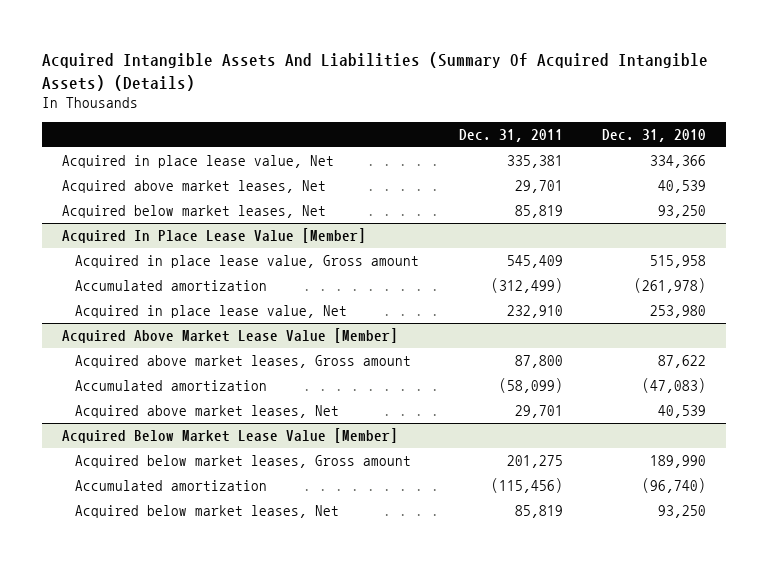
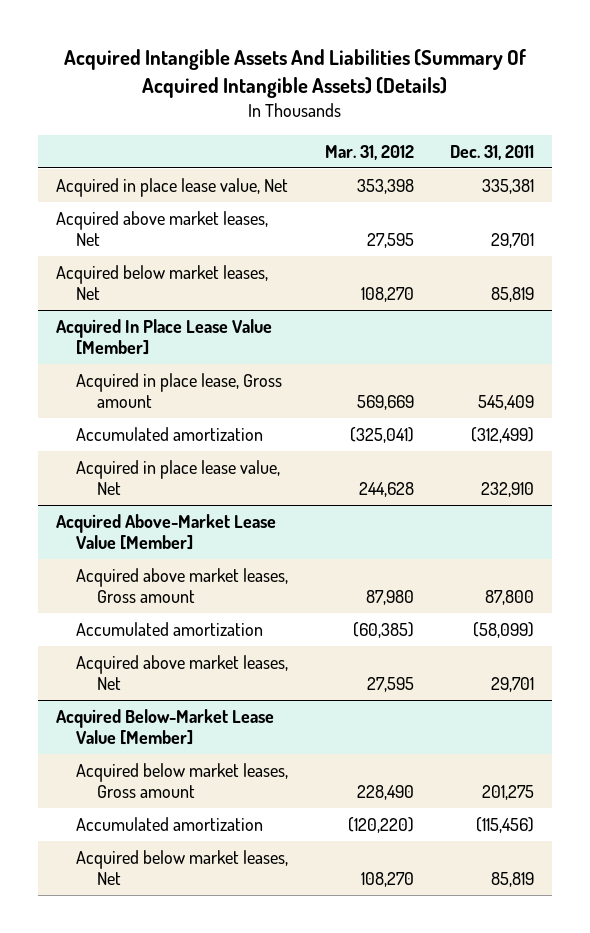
[602,128,707,142] Dec. 31, 2010 -> none
none -> [324,144,414,160] Mar. 31, 2012
[74,255,419,269] Acquired in place lease value, Gross amount -> [76,373,283,409] Acquired in place lease, Gross amount
[62,328,399,344] Acquired Above Market Lease Value [Member] -> [55,514,276,551] Acquired Above-Market Lease Value [Member]
[62,428,399,444] Acquired Below Market Lease Value [Member] -> [55,709,274,746] Acquired Below-Market Lease Value [Member]

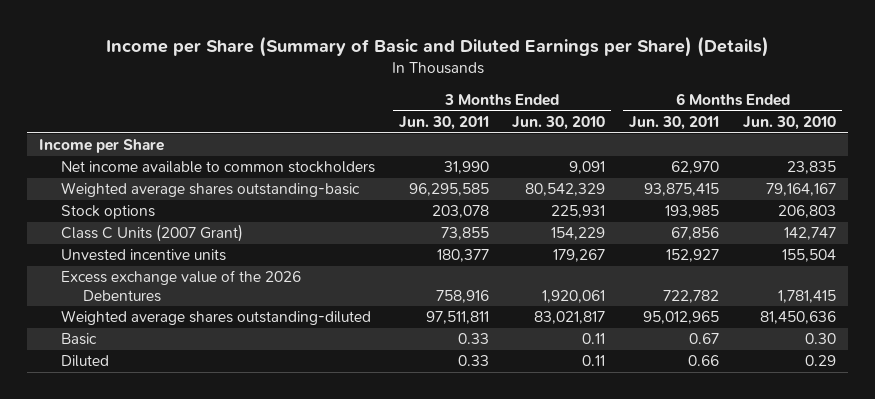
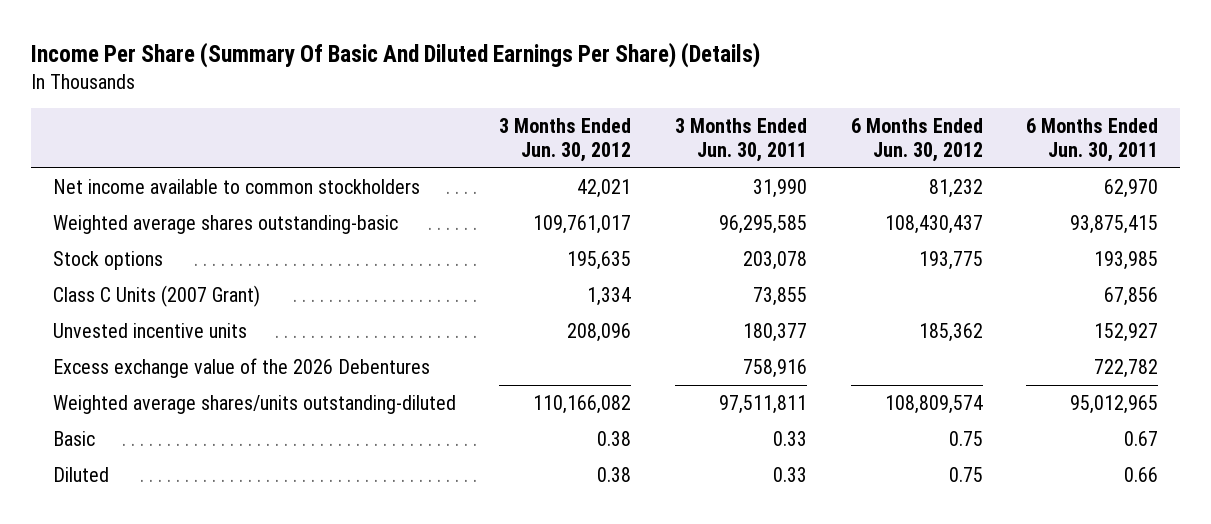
[105,35,769,57] Income per Share (Summary of Basic and Diluted Earnings per Share) (Details) -> [30,41,760,68] Income Per Share (Summary Of Basic And Diluted Earnings Per Share) (Details)
[512,116,606,131] Jun. 30, 2010 -> none
[743,116,837,131] Jun. 30, 2010 -> none
none -> [499,118,632,162] 3 Months Ended Jun. 30, 2012
none -> [850,118,983,162] 6 Months Ended Jun. 30, 2012
[39,139,165,154] Income per Share -> none
[60,310,371,326] Weighted average shares outstanding-diluted -> [52,395,456,415] Weighted average shares/units outstanding-diluted

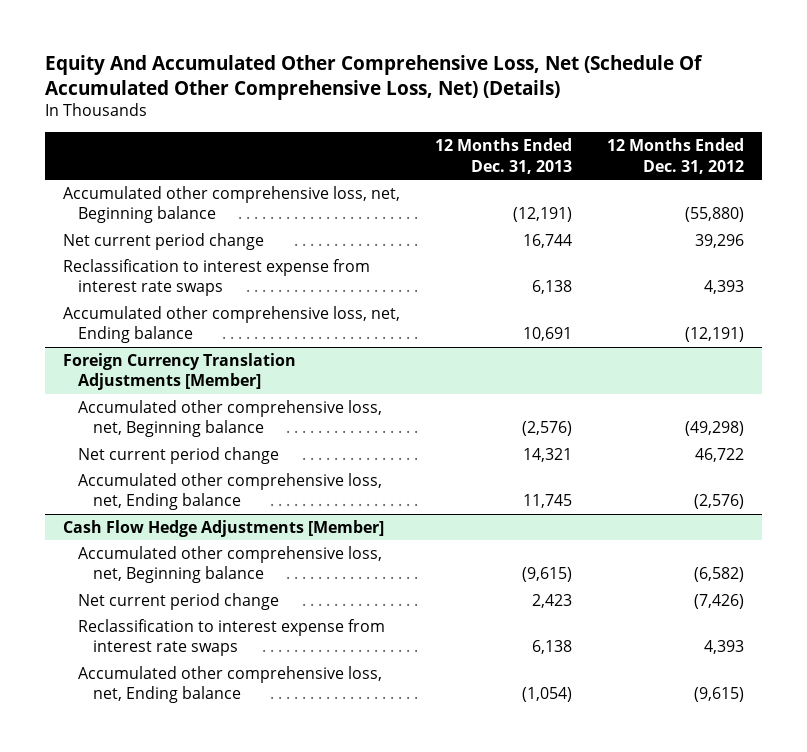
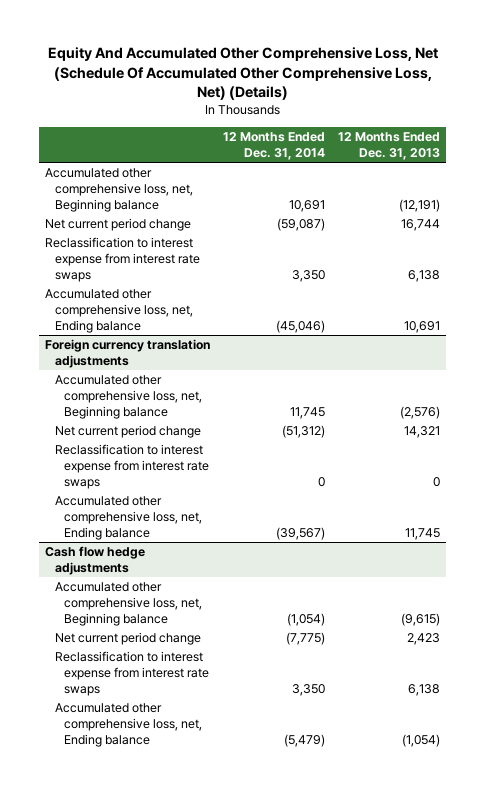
[607,138,745,174] 12 Months Ended Dec. 31, 2012 -> none
none -> [223,132,326,161] 12 Months Ended Dec. 31, 2014
[62,352,296,391] Foreign Currency Translation Adjustments [Member] -> [45,339,211,369] Foreign currency translation adjustments
none -> [54,444,209,490] Reclassification to interest expense from interest rate swaps
[62,519,384,537] Cash Flow Hedge Adjustments [Member] -> [45,546,146,576] Cash flow hedge adjustments

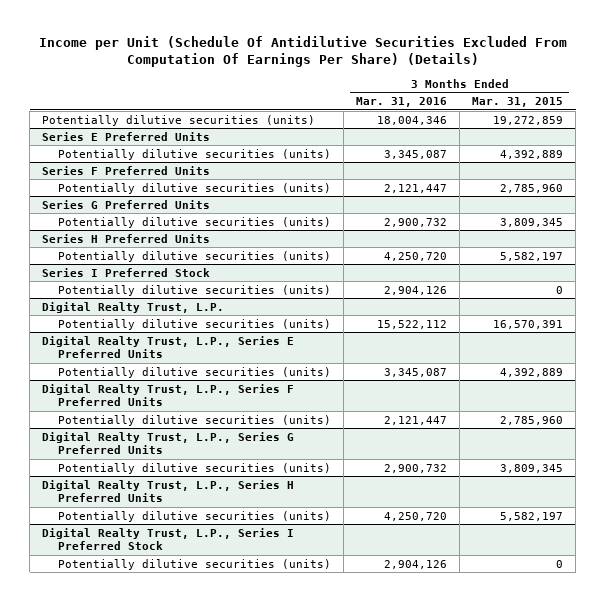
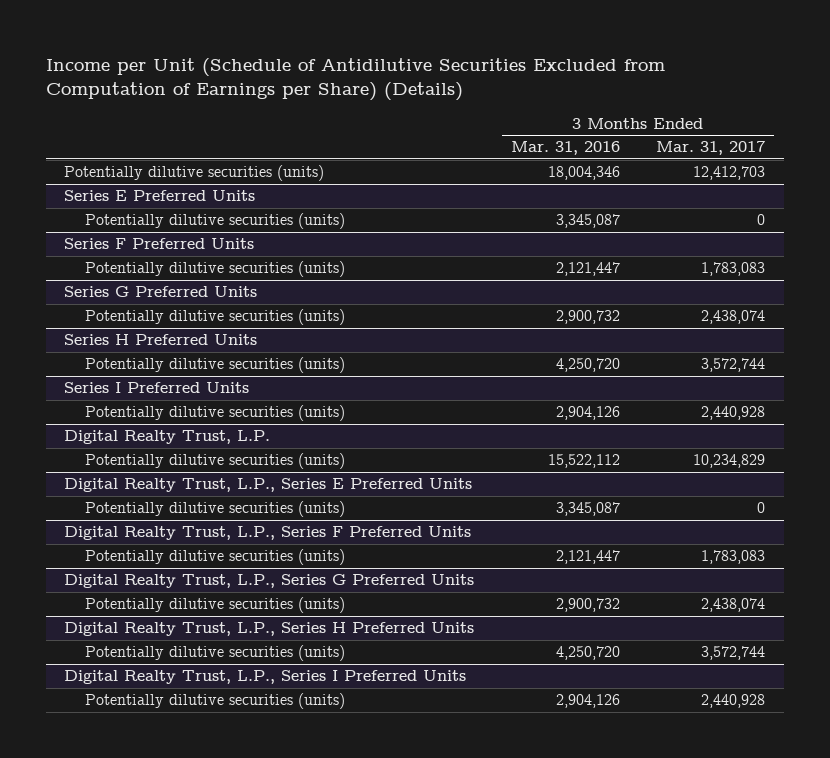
[38,35,567,68] Income per Unit (Schedule Of Antidilutive Securities Excluded From Computation Of Earnings Per Share) (Details) -> [46,57,666,102] Income per Unit (Schedule of Antidilutive Securities Excluded from Computation of Earnings per Share) (Details)
[472,97,564,108] Mar. 31, 2015 -> none
none -> [656,141,766,156] Mar. 31, 2017
[42,267,211,277] Series I Preferred Stock -> [64,382,250,394] Series I Preferred Units
[42,527,295,551] Digital Realty Trust, L.P., Series I Preferred Stock -> [64,670,467,685] Digital Realty Trust, L.P., Series I Preferred Units

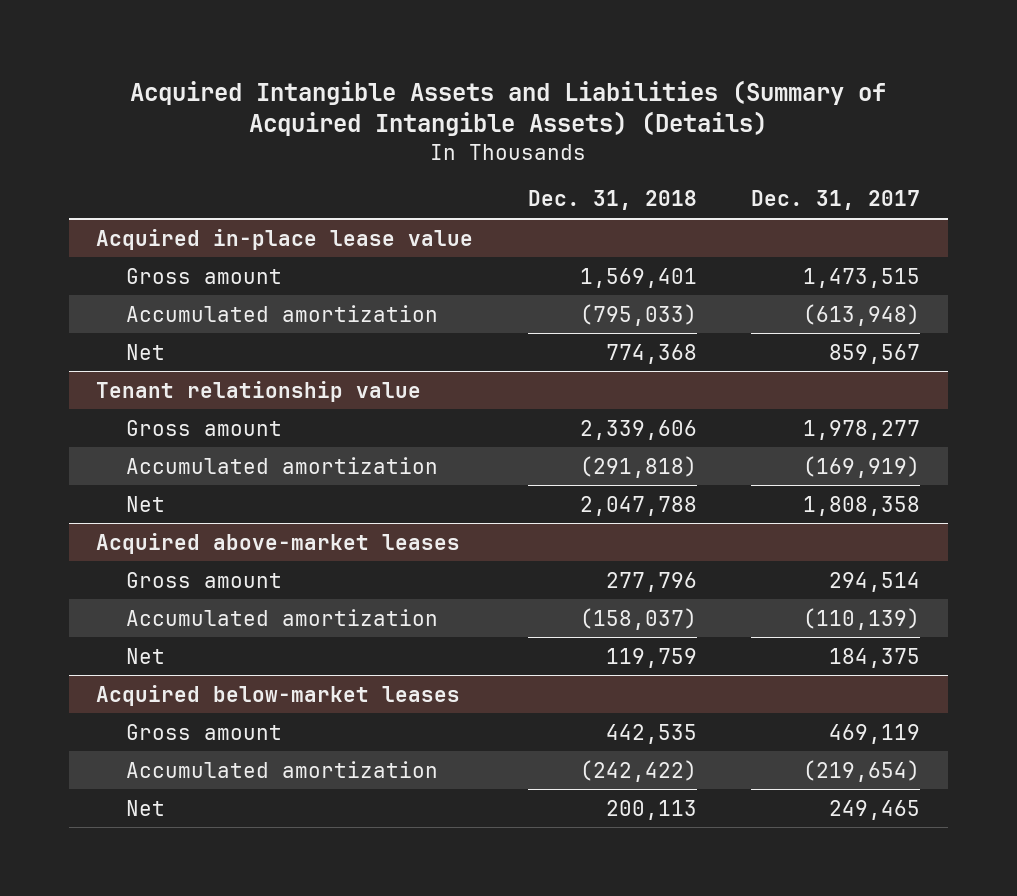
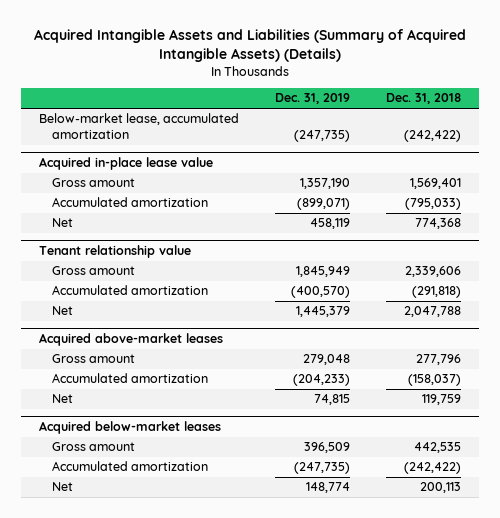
[751,190,921,211] Dec. 31, 2017 -> none
none -> [274,93,350,105] Dec. 31, 2019
none -> [38,113,239,139] Below-market lease, accumulated amortization

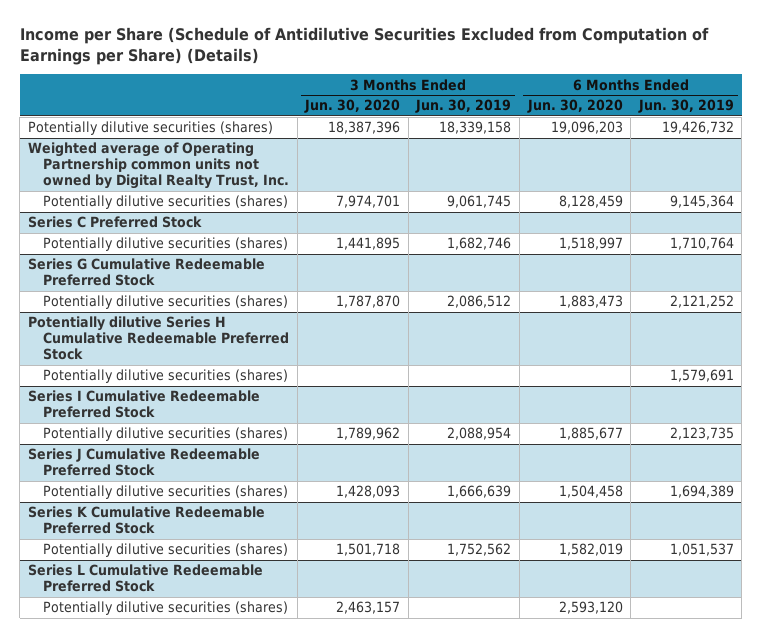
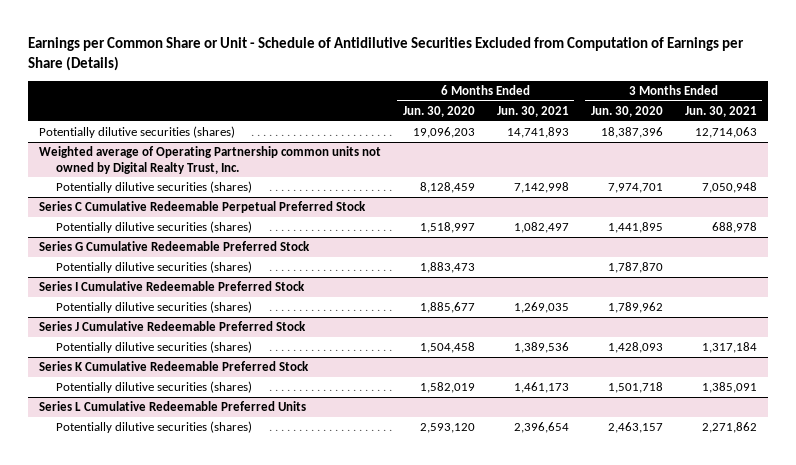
[19,27,709,65] Income per Share (Schedule of Antidilutive Securities Excluded from Computation of Earnings per Share) (Details) -> [27,36,744,71] Earnings per Common Share or Unit - Schedule of Antidilutive Securities Excluded from Computation of Earnings per Share (Details)
[415,99,512,114] Jun. 30, 2019 -> none
[637,99,734,114] Jun. 30, 2019 -> none
none -> [496,105,569,117] Jun. 30, 2021
none -> [684,105,757,117] Jun. 30, 2021
[27,216,202,229] Series C Preferred Stock -> [38,201,366,214] Series C Cumulative Redeemable Perpetual Preferred Stock
[27,316,289,361] Potentially dilutive Series H Cumulative Redeemable Preferred Stock -> none
[42,369,288,384] Potentially dilutive securities (shares) -> none
[27,564,263,593] Series L Cumulative Redeemable Preferred Stock -> [38,401,306,412] Series L Cumulative Redeemable Preferred Units

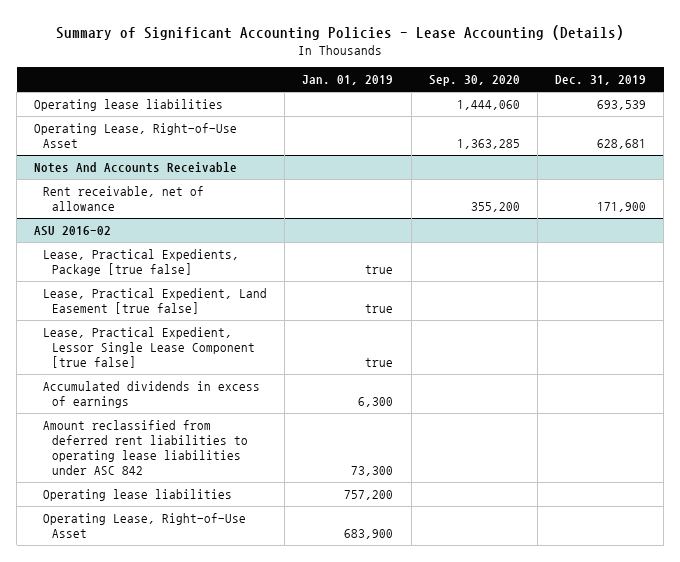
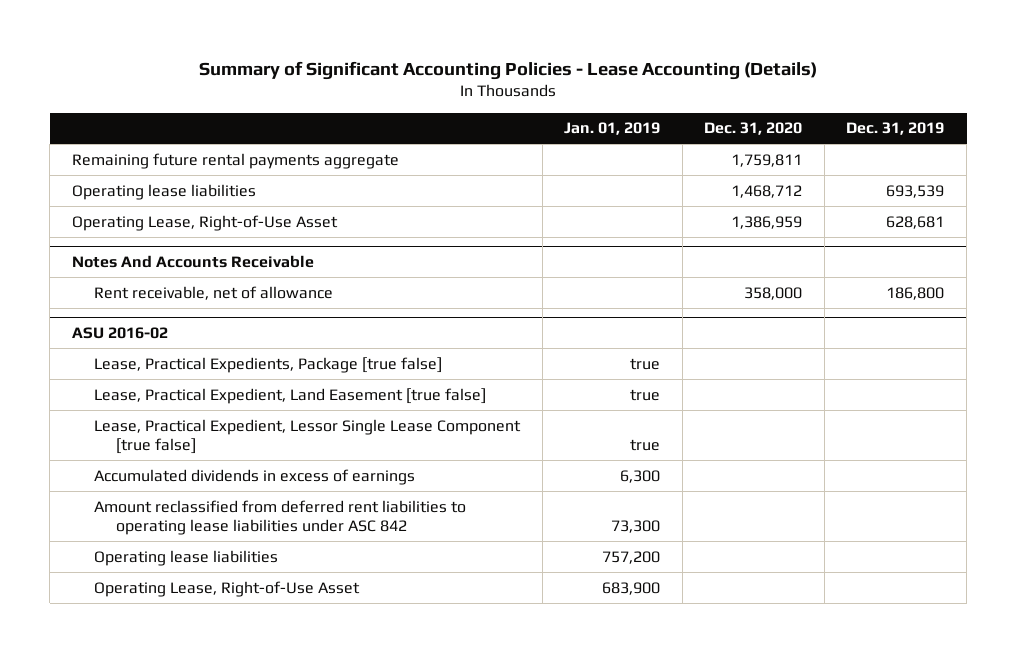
[428,75,520,87] Sep. 30, 2020 -> none
none -> [704,122,803,136] Dec. 31, 2020
none -> [71,152,399,169] Remaining future rental payments aggregate
[596,202,646,213] 171,900 -> [886,286,945,300] 186,800

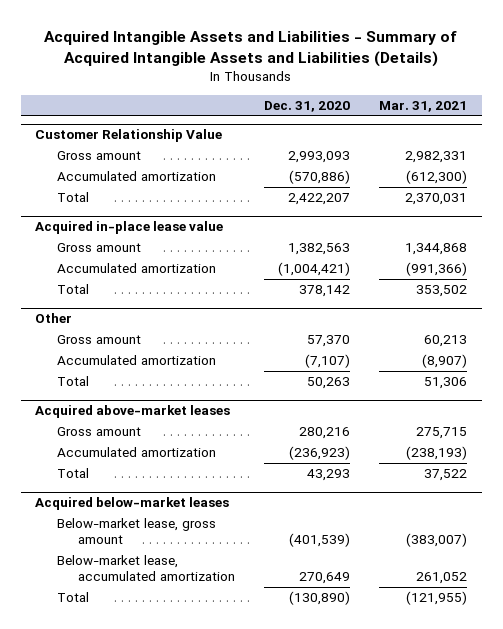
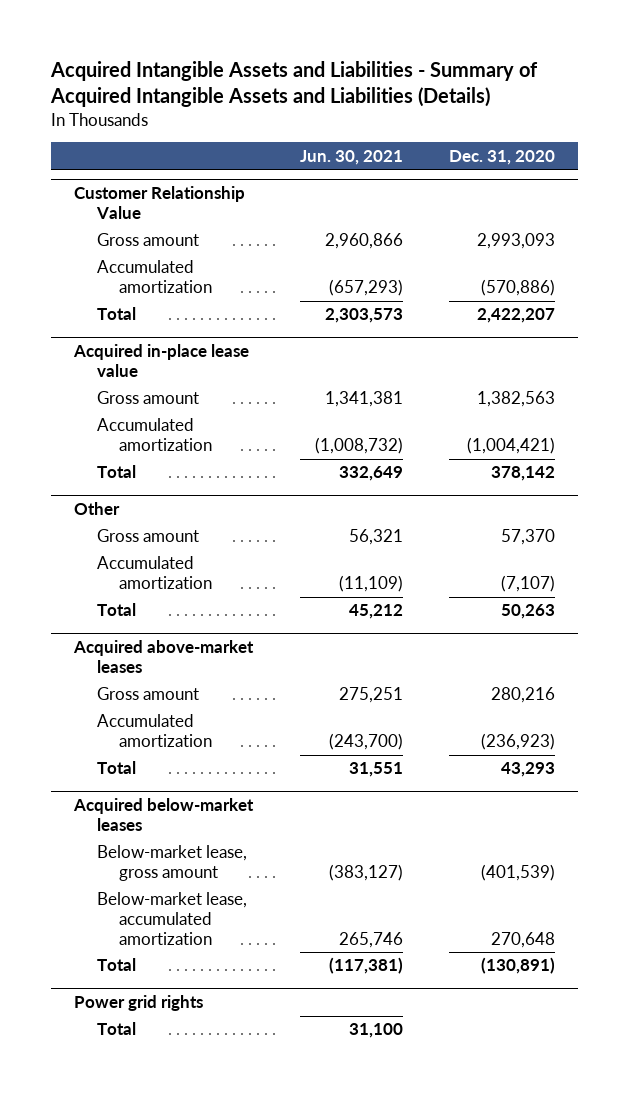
[379,100,468,112] Mar. 31, 2021 -> none
none -> [299,149,403,165] Jun. 30, 2021
[299,572,351,585] 270,649 -> [491,932,556,949] 270,648
[289,591,351,606] (130,890) -> [481,957,556,975] (130,891)
none -> [74,995,204,1012] Power grid rights
none -> [96,1022,136,1036] Total

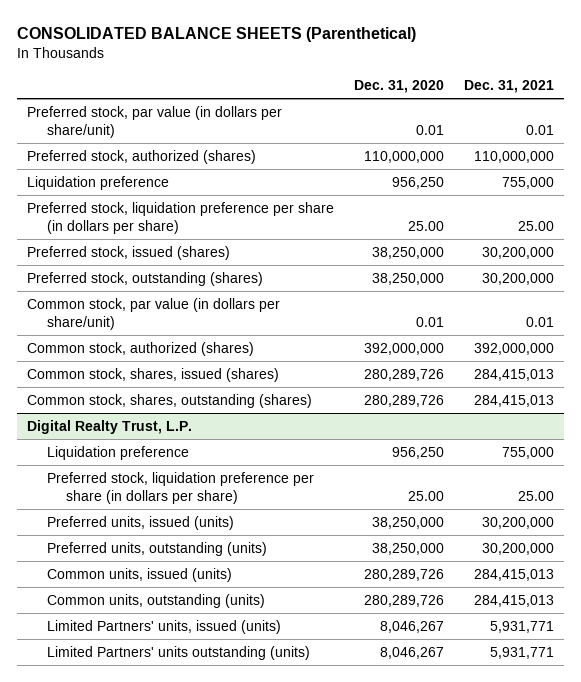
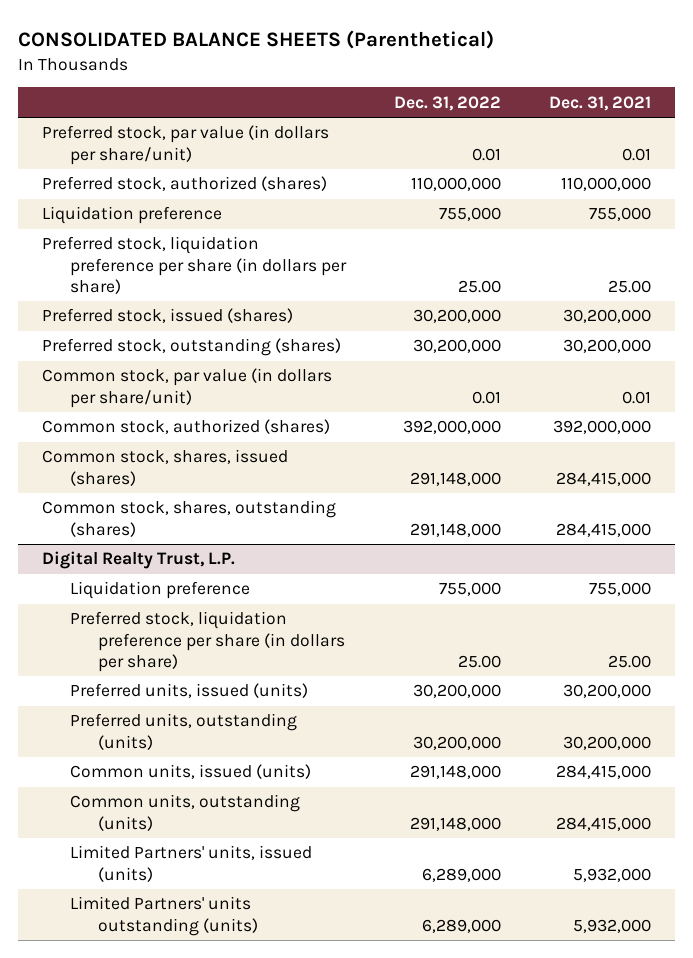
[353,79,444,93] Dec. 31, 2020 -> none
none -> [393,95,501,111] Dec. 31, 2022
[473,369,554,382] 284,415,013 -> [555,471,651,486] 284,415,000
[473,395,554,408] 284,415,013 -> [555,522,651,537] 284,415,000
[473,569,554,582] 284,415,013 -> [555,765,651,780] 284,415,000
[473,595,554,608] 284,415,013 -> [555,816,651,831] 284,415,000
[489,621,554,634] 5,931,771 -> [572,867,651,882] 5,932,000
[489,647,554,660] 5,931,771 -> [572,918,651,933] 5,932,000

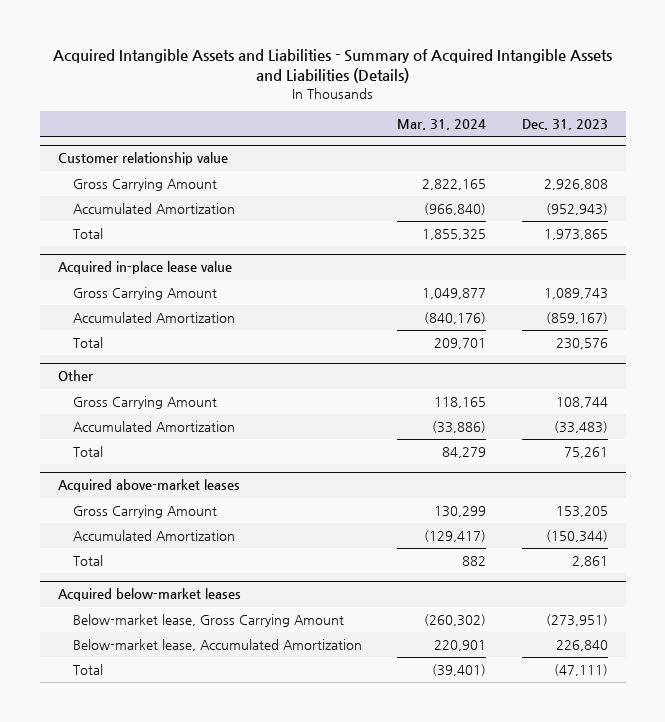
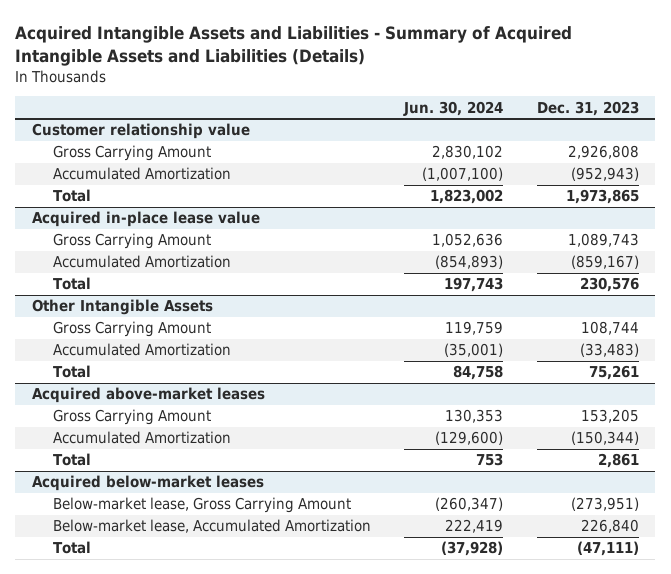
[397,119,487,131] Mar. 31, 2024 -> none
none -> [403,100,504,116] Jun. 30, 2024
[57,370,93,382] Other -> [32,299,214,316] Other Intangible Assets

